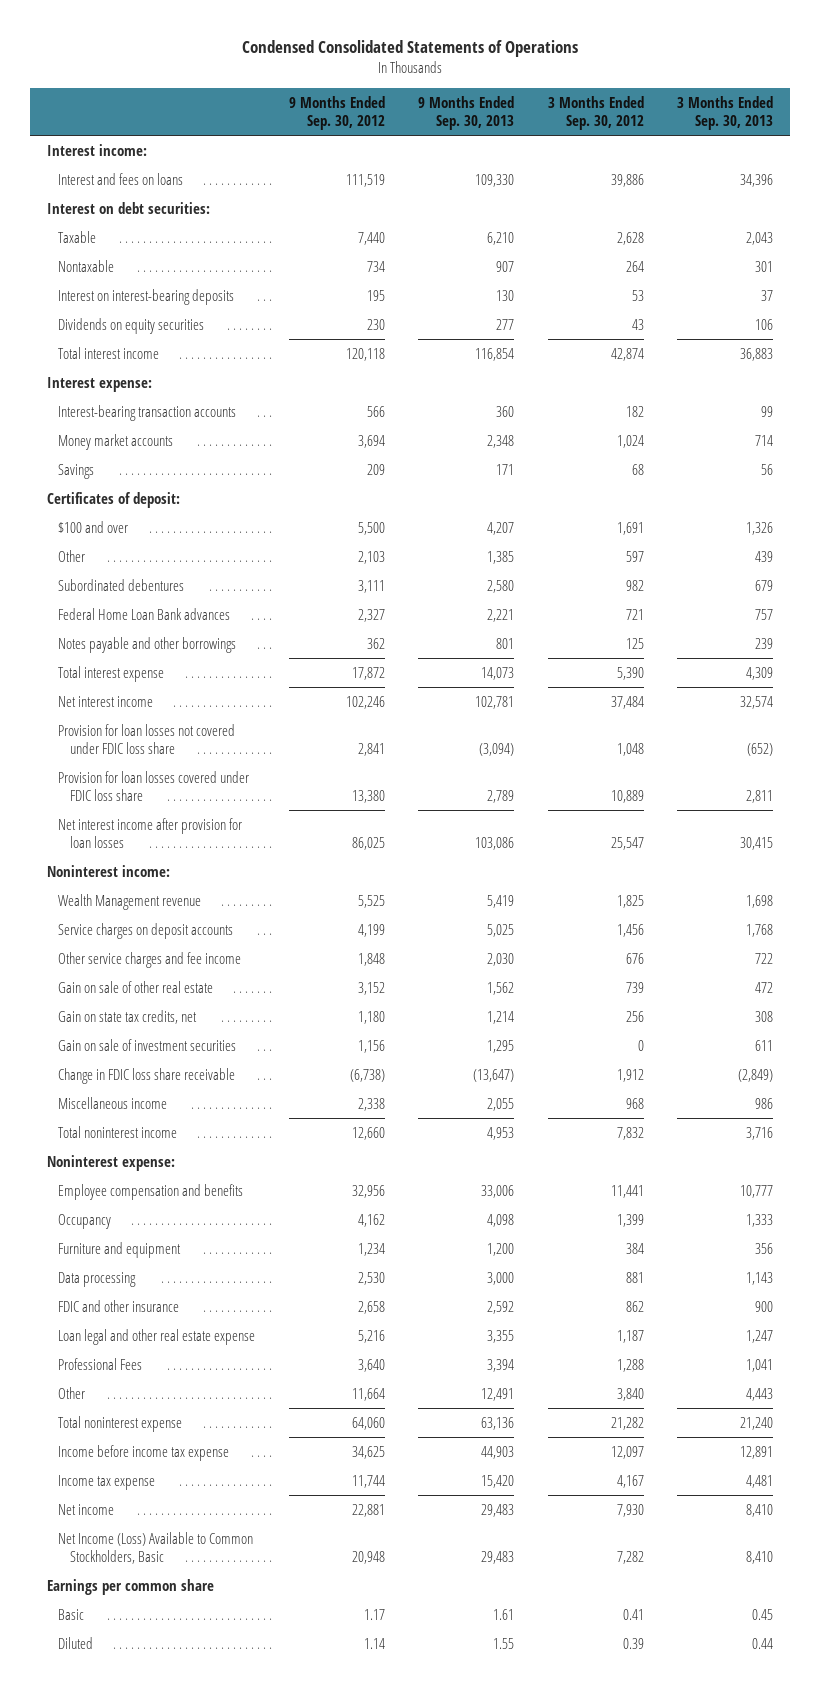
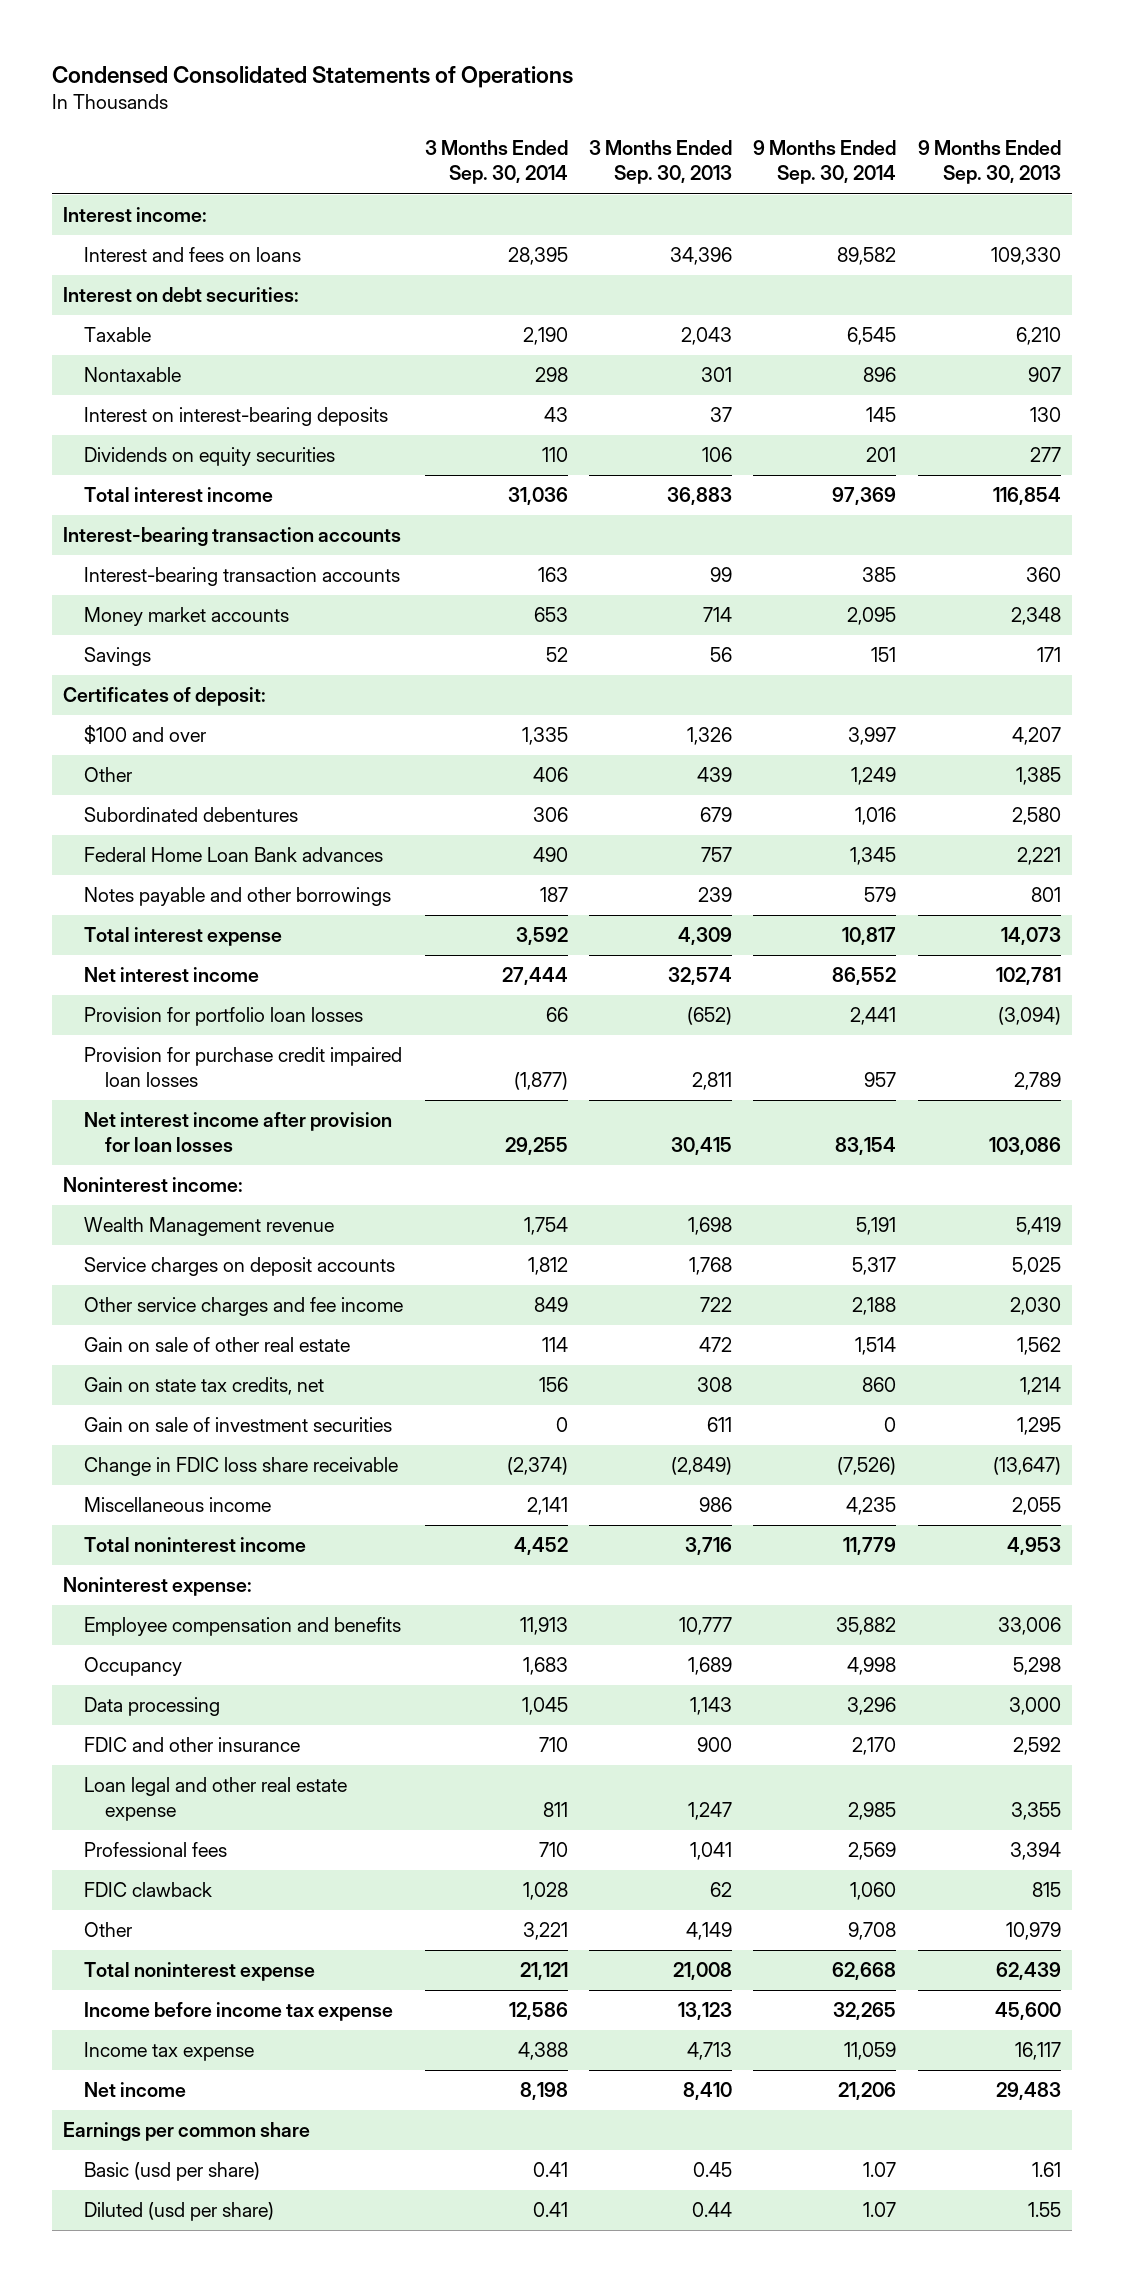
[288,95,385,130] 9 Months Ended Sep. 30, 2012 -> none
[547,95,644,130] 3 Months Ended Sep. 30, 2012 -> none
none -> [424,140,568,185] 3 Months Ended Sep. 30, 2014
none -> [753,140,897,185] 9 Months Ended Sep. 30, 2014
[46,376,152,392] Interest expense: -> [63,527,402,547] Interest-bearing transaction accounts
[58,723,236,754] Provision for loan losses not covered under FDIC loss share -> [84,1007,364,1027] Provision for portfolio loan losses
[58,770,250,801] Provision for loan losses covered under FDIC loss share -> [84,1047,403,1088] Provision for purchase credit impaired loan losses
[58,1241,182,1258] Furniture and equipment -> none
[487,1213,515,1227] 4,098 -> [1012,1657,1061,1676] 5,298
[746,1213,774,1227] 1,333 -> [688,1657,733,1676] 1,689
[58,1357,143,1370] Professional Fees -> [84,1842,228,1858] Professional fees
none -> [84,1882,213,1898] FDIC clawback
[481,1387,515,1401] 12,491 -> [1005,1922,1061,1941] 10,979
[746,1387,774,1401] 4,443 -> [686,1922,733,1941] 4,149
[481,1416,515,1430] 63,136 -> [995,1962,1061,1981] 62,439
[740,1416,774,1430] 21,240 -> [673,1962,733,1981] 21,008
[481,1445,515,1459] 44,903 -> [994,2002,1061,2021] 45,600
[740,1445,774,1459] 12,891 -> [678,2002,733,2021] 13,123
[481,1474,515,1488] 15,420 -> [1014,2042,1061,2061] 16,117
[746,1474,774,1488] 4,481 -> [687,2042,733,2061] 4,713
[58,1531,254,1564] Net Income (Loss) Available to Common Stockholders, Basic -> none
[58,1608,85,1620] Basic -> [84,2162,261,2182] Basic (usd per share)
[58,1636,94,1649] Diluted -> [84,2202,275,2222] Diluted (usd per share)

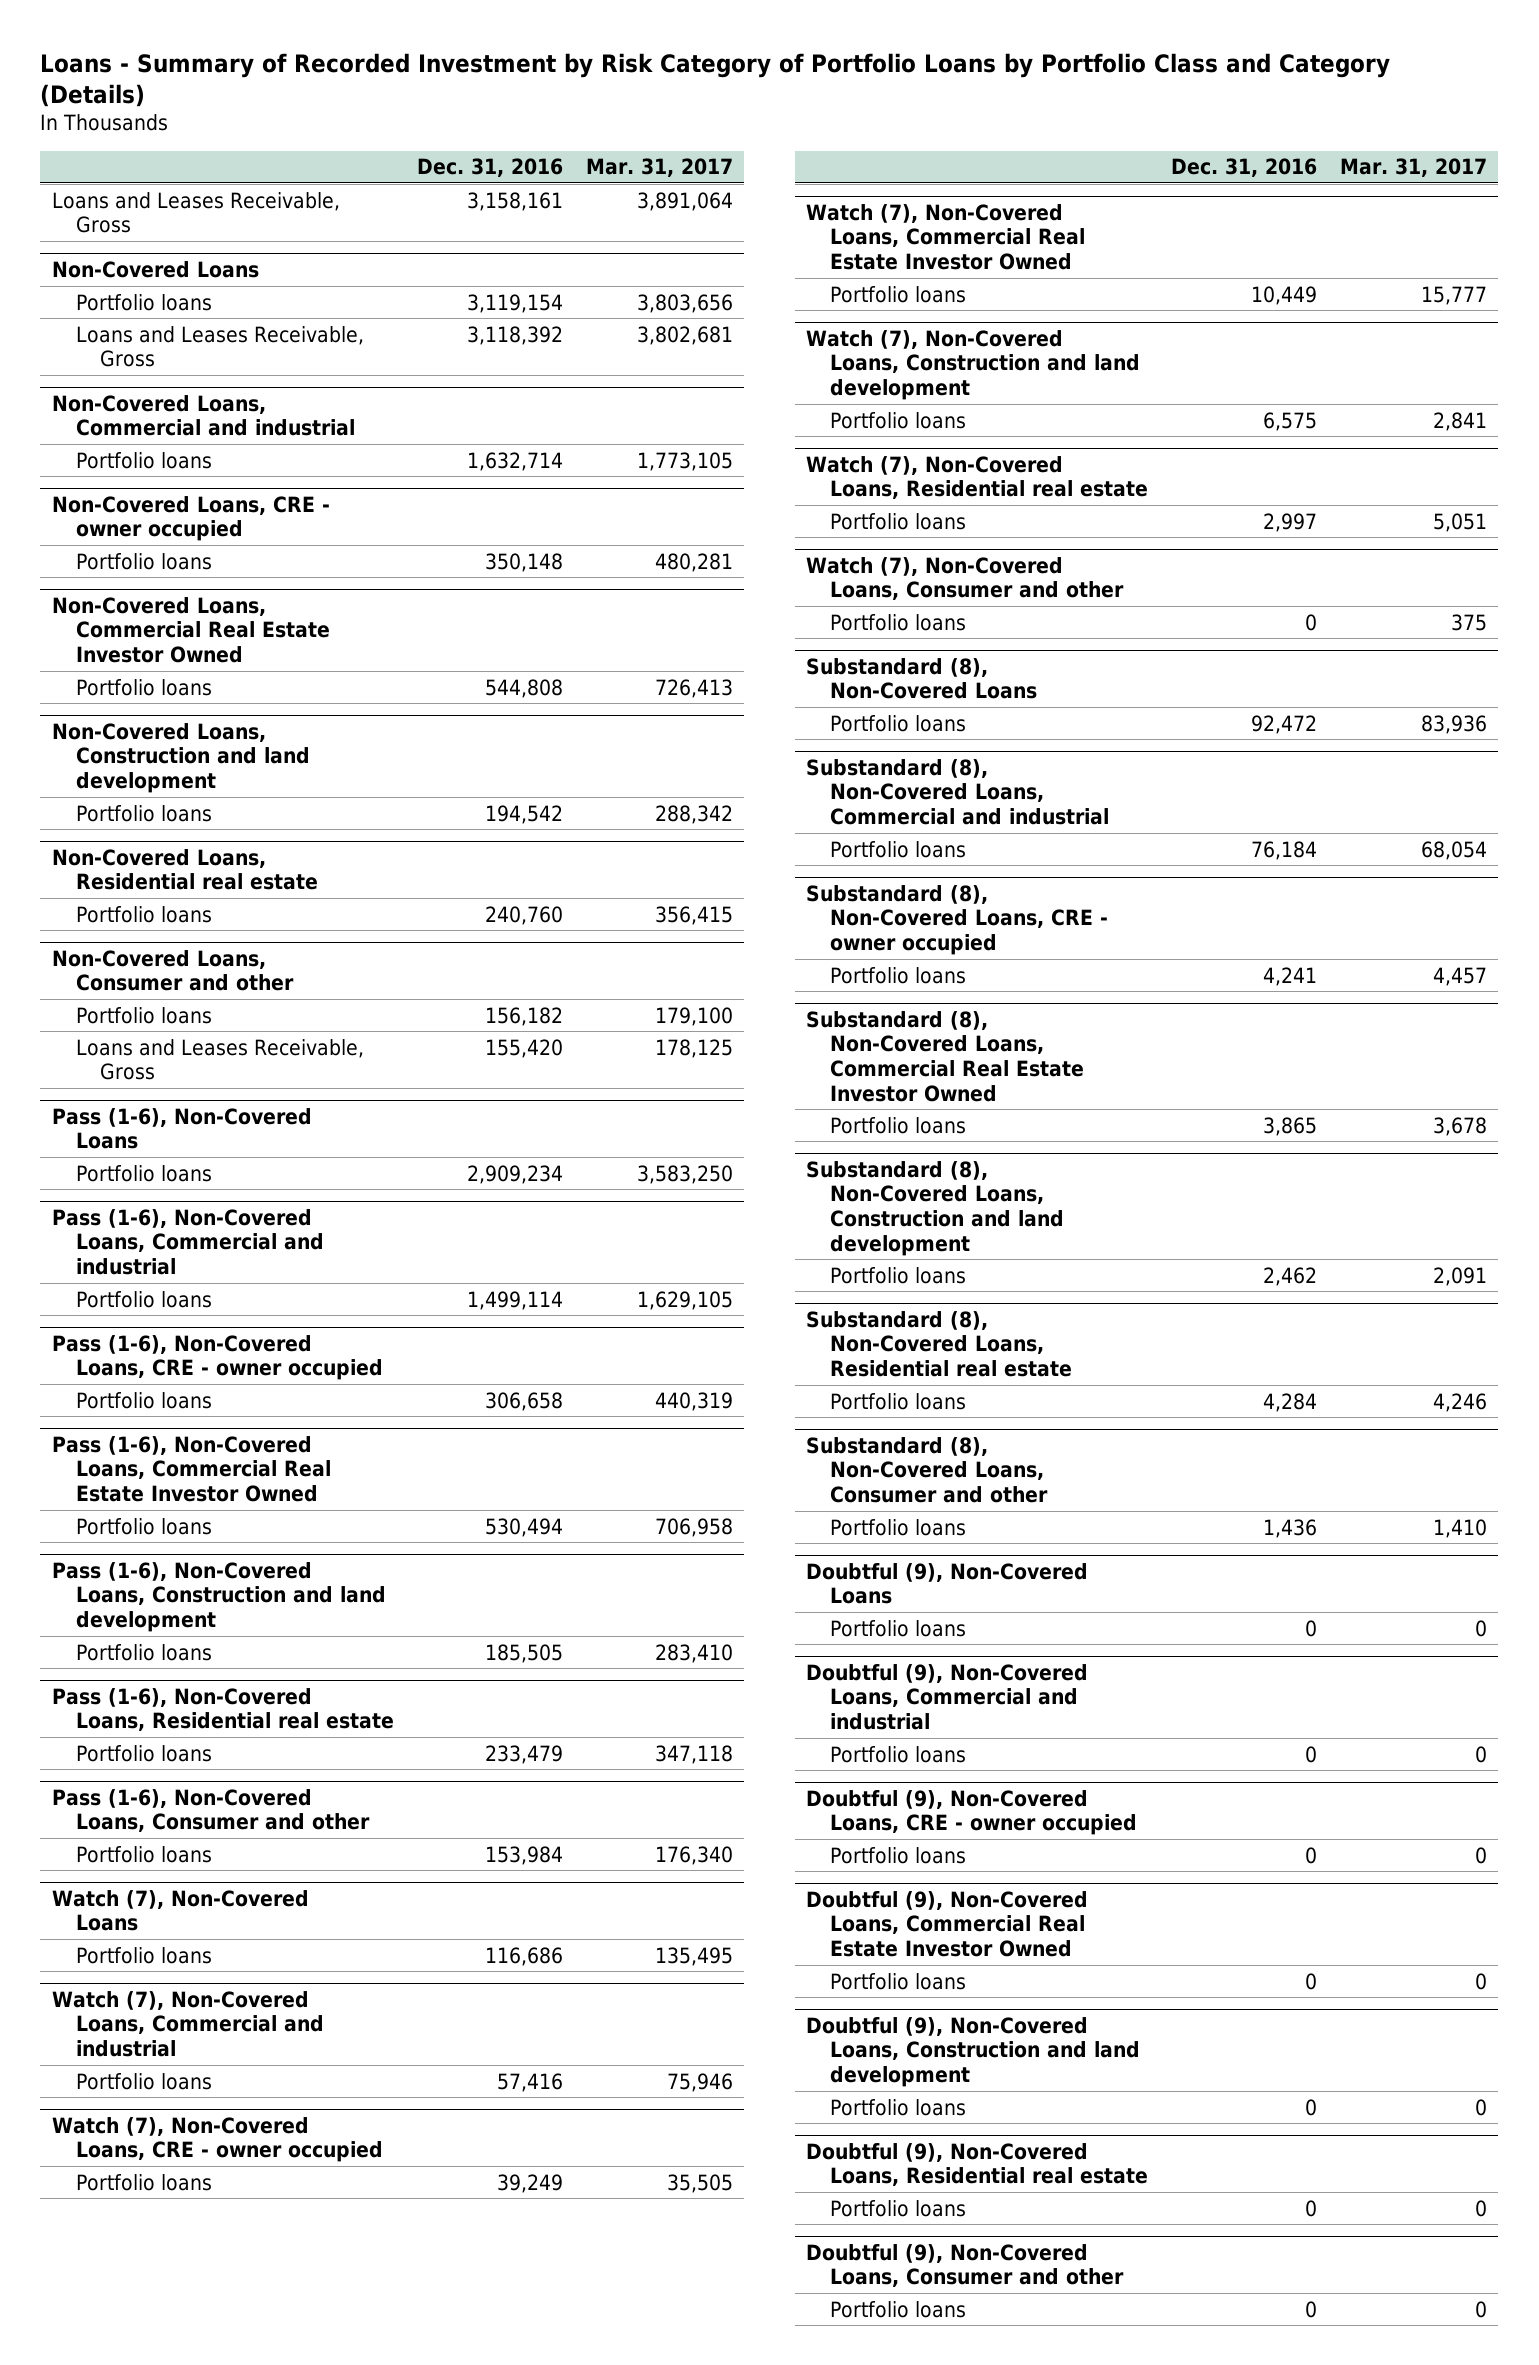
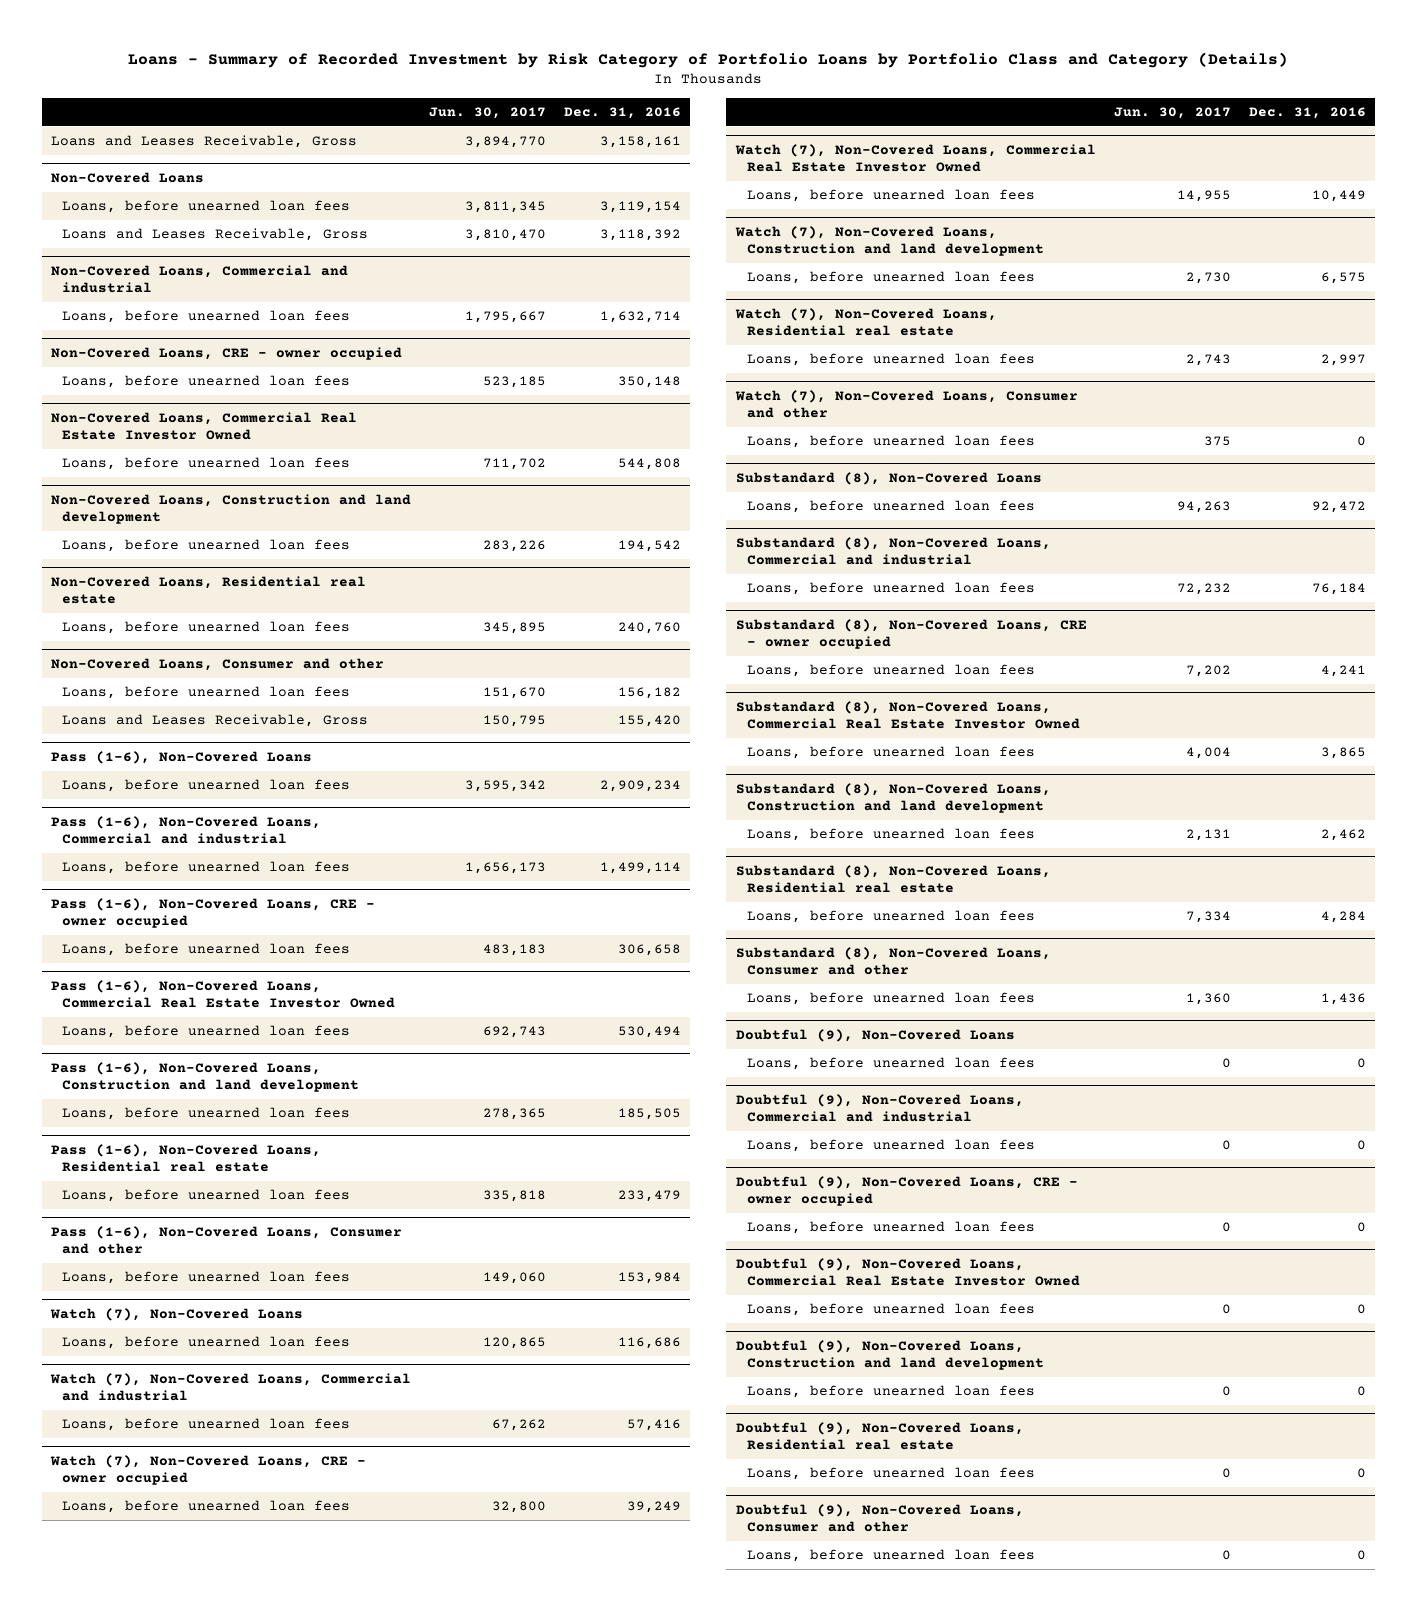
[585,158,733,178] Mar. 31, 2017 -> none
none -> [429,106,547,119] Jun. 30, 2017
[75,293,212,311] Portfolio loans -> [61,200,350,214] Loans, before unearned loan fees
[75,451,212,469] Portfolio loans -> [61,310,350,324] Loans, before unearned loan fees
[75,552,212,570] Portfolio loans -> [61,375,350,389] Loans, before unearned loan fees
[75,678,212,696] Portfolio loans -> [61,457,350,471] Loans, before unearned loan fees
[75,804,212,822] Portfolio loans -> [61,539,350,553] Loans, before unearned loan fees
[75,905,212,923] Portfolio loans -> [61,621,350,635] Loans, before unearned loan fees
[75,1006,212,1024] Portfolio loans -> [61,686,350,700] Loans, before unearned loan fees
[75,1164,212,1182] Portfolio loans -> [61,779,350,793] Loans, before unearned loan fees
[75,1290,212,1308] Portfolio loans -> [61,861,350,875] Loans, before unearned loan fees
[75,1391,212,1409] Portfolio loans -> [61,943,350,957] Loans, before unearned loan fees
[75,1517,212,1535] Portfolio loans -> [61,1025,350,1039] Loans, before unearned loan fees
[75,1643,212,1661] Portfolio loans -> [61,1107,350,1121] Loans, before unearned loan fees
[75,1744,212,1762] Portfolio loans -> [61,1189,350,1203] Loans, before unearned loan fees
[75,1845,212,1863] Portfolio loans -> [61,1271,350,1285] Loans, before unearned loan fees
[75,1946,212,1964] Portfolio loans -> [61,1336,350,1350] Loans, before unearned loan fees
[75,2072,212,2090] Portfolio loans -> [61,1418,350,1432] Loans, before unearned loan fees
[75,2173,212,2191] Portfolio loans -> [61,1500,350,1514] Loans, before unearned loan fees
[830,285,967,303] Portfolio loans -> [746,189,1035,203] Loans, before unearned loan fees
[830,411,967,429] Portfolio loans -> [746,271,1035,285] Loans, before unearned loan fees
[830,512,967,530] Portfolio loans -> [746,353,1035,367] Loans, before unearned loan fees
[830,613,967,631] Portfolio loans -> [746,435,1035,449] Loans, before unearned loan fees
[830,714,967,732] Portfolio loans -> [746,500,1035,514] Loans, before unearned loan fees
[830,840,967,858] Portfolio loans -> [746,582,1035,596] Loans, before unearned loan fees
[830,966,967,984] Portfolio loans -> [746,664,1035,678] Loans, before unearned loan fees
[830,1116,967,1134] Portfolio loans -> [746,746,1035,760] Loans, before unearned loan fees
[830,1266,967,1284] Portfolio loans -> [746,828,1035,842] Loans, before unearned loan fees
[830,1392,967,1410] Portfolio loans -> [746,910,1035,924] Loans, before unearned loan fees
[830,1518,967,1536] Portfolio loans -> [746,992,1035,1006] Loans, before unearned loan fees
[830,1619,967,1637] Portfolio loans -> [746,1057,1035,1071] Loans, before unearned loan fees
[830,1745,967,1763] Portfolio loans -> [746,1139,1035,1153] Loans, before unearned loan fees
[830,1846,967,1864] Portfolio loans -> [746,1221,1035,1235] Loans, before unearned loan fees
[830,1972,967,1990] Portfolio loans -> [746,1303,1035,1317] Loans, before unearned loan fees
[830,2098,967,2116] Portfolio loans -> [746,1385,1035,1399] Loans, before unearned loan fees
[830,2199,967,2217] Portfolio loans -> [746,1467,1035,1481] Loans, before unearned loan fees
[830,2300,967,2318] Portfolio loans -> [746,1549,1035,1563] Loans, before unearned loan fees

